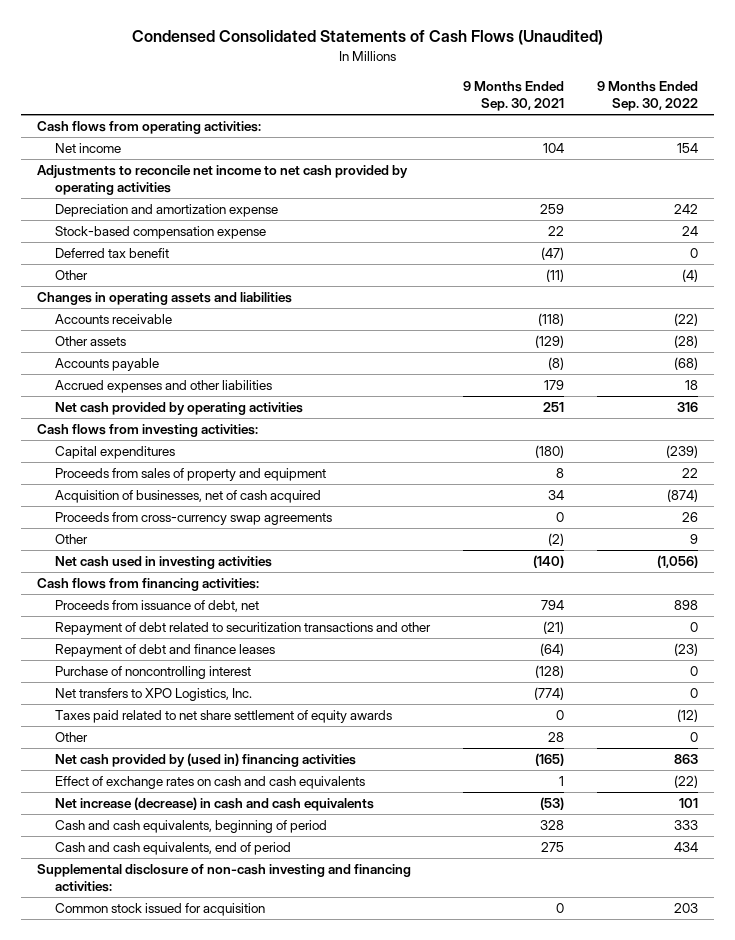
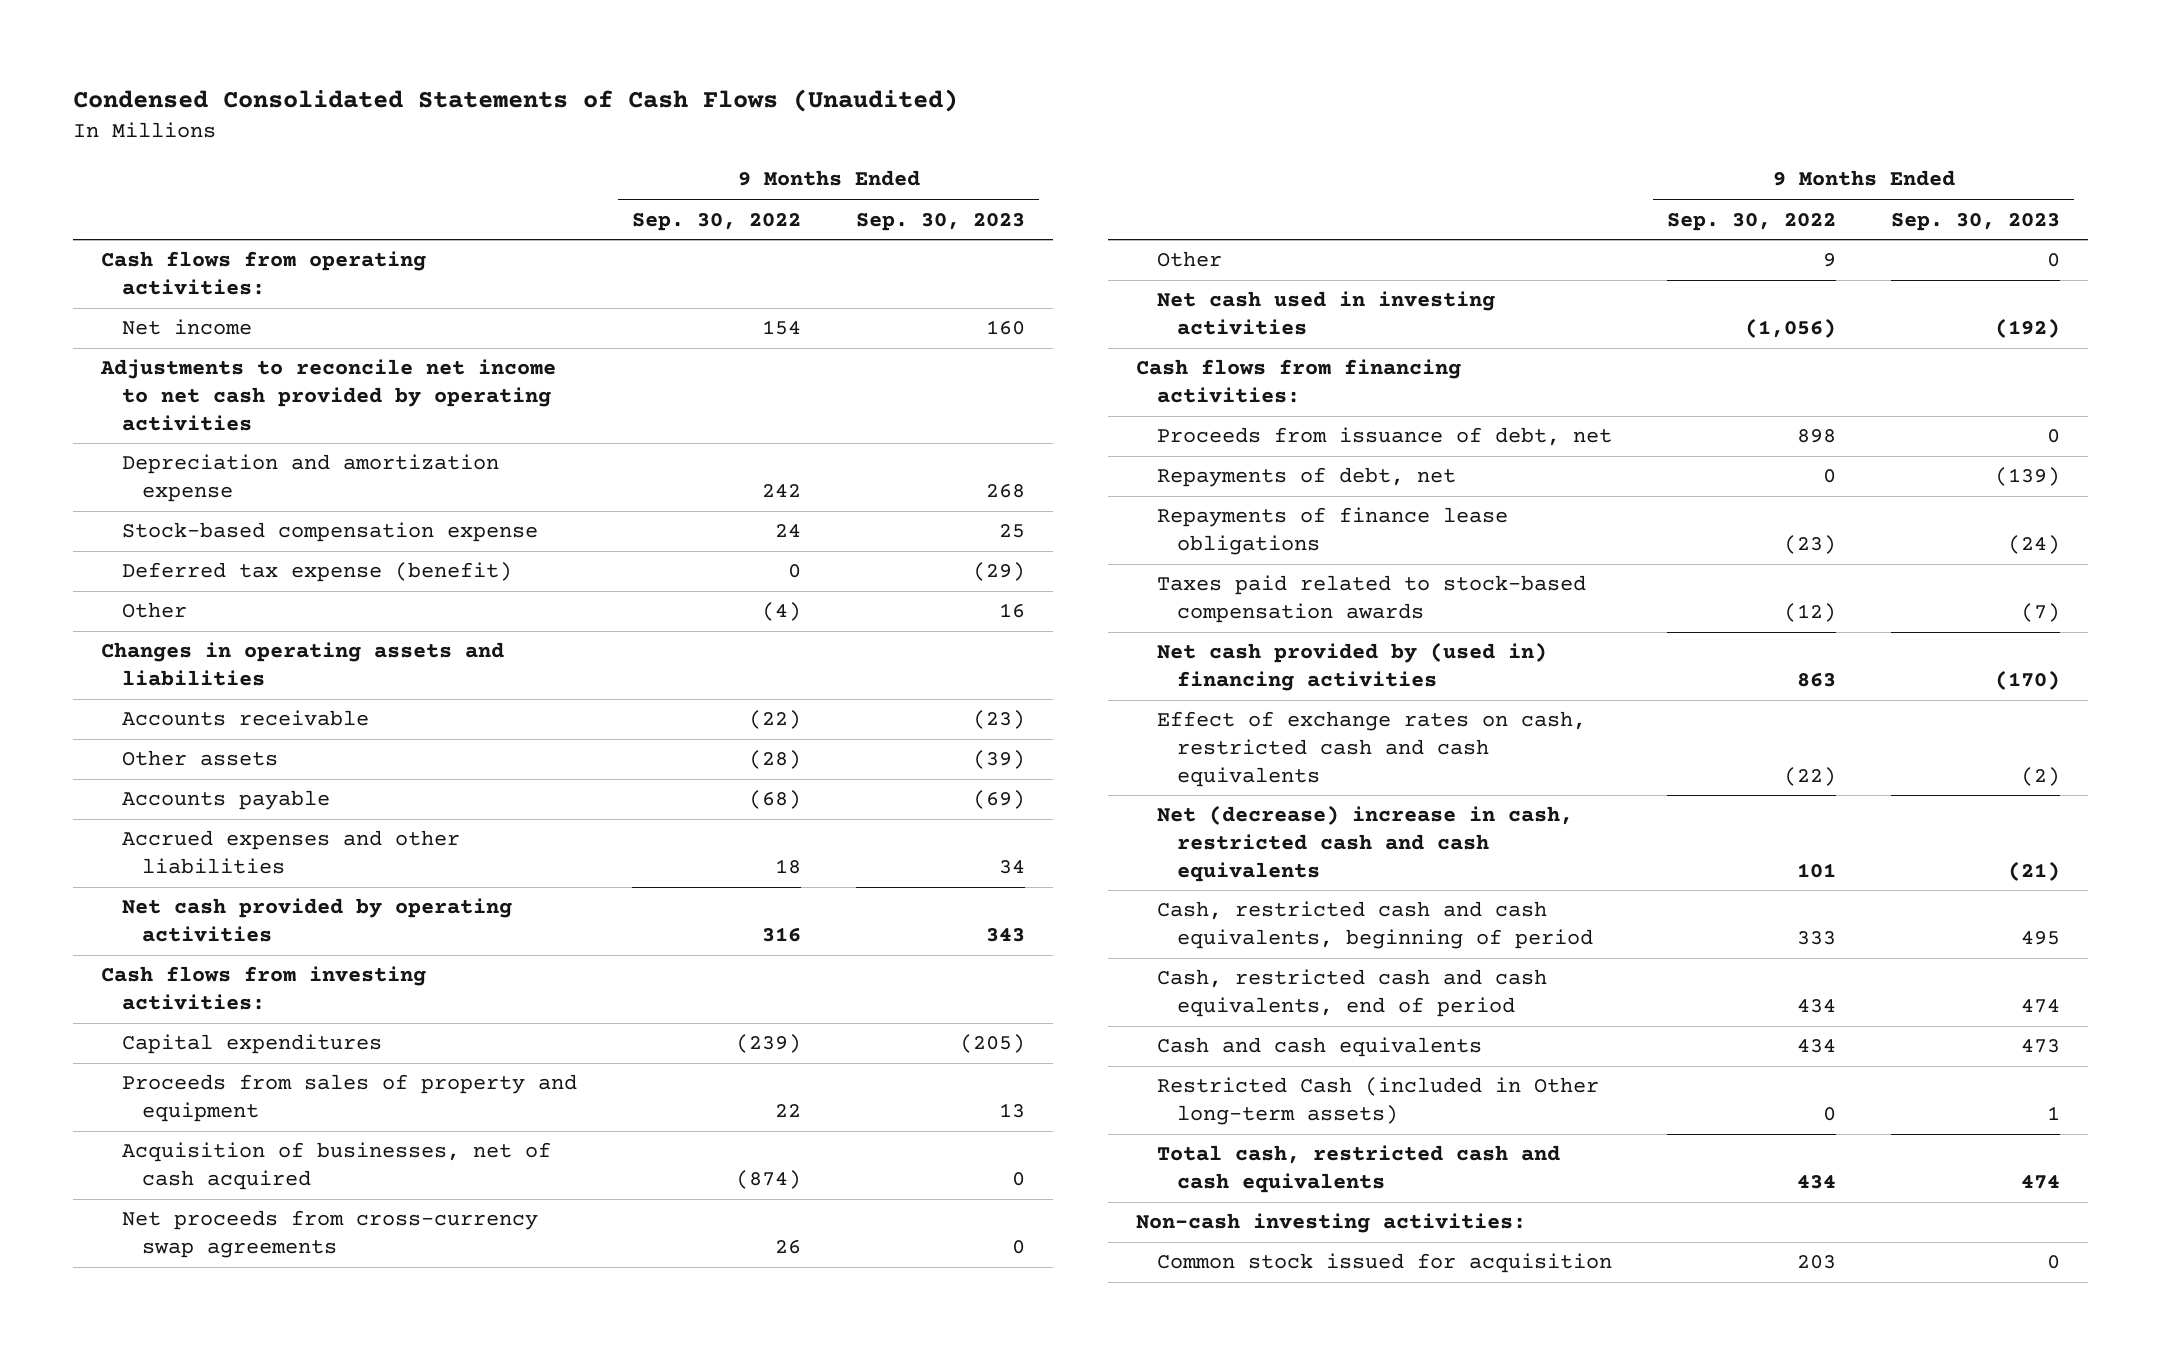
[463,80,565,112] 9 Months Ended Sep. 30, 2021 -> none
none -> [856,212,1026,231] Sep. 30, 2023
[55,247,170,258] Deferred tax benefit -> [121,562,512,583] Deferred tax expense (benefit)
[55,511,333,525] Proceeds from cross-currency swap agreements -> [121,1210,538,1259] Net proceeds from cross-currency swap agreements
[55,621,432,635] Repayment of debt related to securitization transactions and other -> none
[55,643,276,657] Repayment of debt and finance leases -> none
[55,665,252,679] Purchase of noncontrolling interest -> none
[55,687,253,701] Net transfers to XPO Logistics, Inc. -> none
[55,731,89,742] Other -> none
none -> [1156,467,1456,488] Repayments of debt, net
none -> [1156,507,1508,556] Repayments of finance lease obligations
[55,709,393,723] Taxes paid related to net share settlement of equity awards -> [1156,575,1586,624] Taxes paid related to stock-based compensation awards
[37,863,412,893] Supplemental disclosure of non-cash investing and financing activities: -> none
[55,775,366,789] Effect of exchange rates on cash and cash equivalents -> [1156,711,1586,787] Effect of exchange rates on cash, restricted cash and cash equivalents
[55,796,375,811] Net increase (decrease) in cash and cash equivalents -> [1156,805,1573,882] Net (decrease) increase in cash, restricted cash and cash equivalents
[55,819,328,833] Cash and cash equivalents, beginning of period -> [1156,901,1594,950] Cash, restricted cash and cash equivalents, beginning of period
[55,841,292,855] Cash and cash equivalents, end of period -> [1156,969,1547,1018] Cash, restricted cash and cash equivalents, end of period
none -> [1156,1037,1482,1058] Cash and cash equivalents
none -> [1156,1077,1599,1126] Restricted Cash (included in Other long-term assets)
none -> [1156,1145,1560,1194] Total cash, restricted cash and cash equivalents
none -> [1135,1213,1526,1234] Non-cash investing activities:

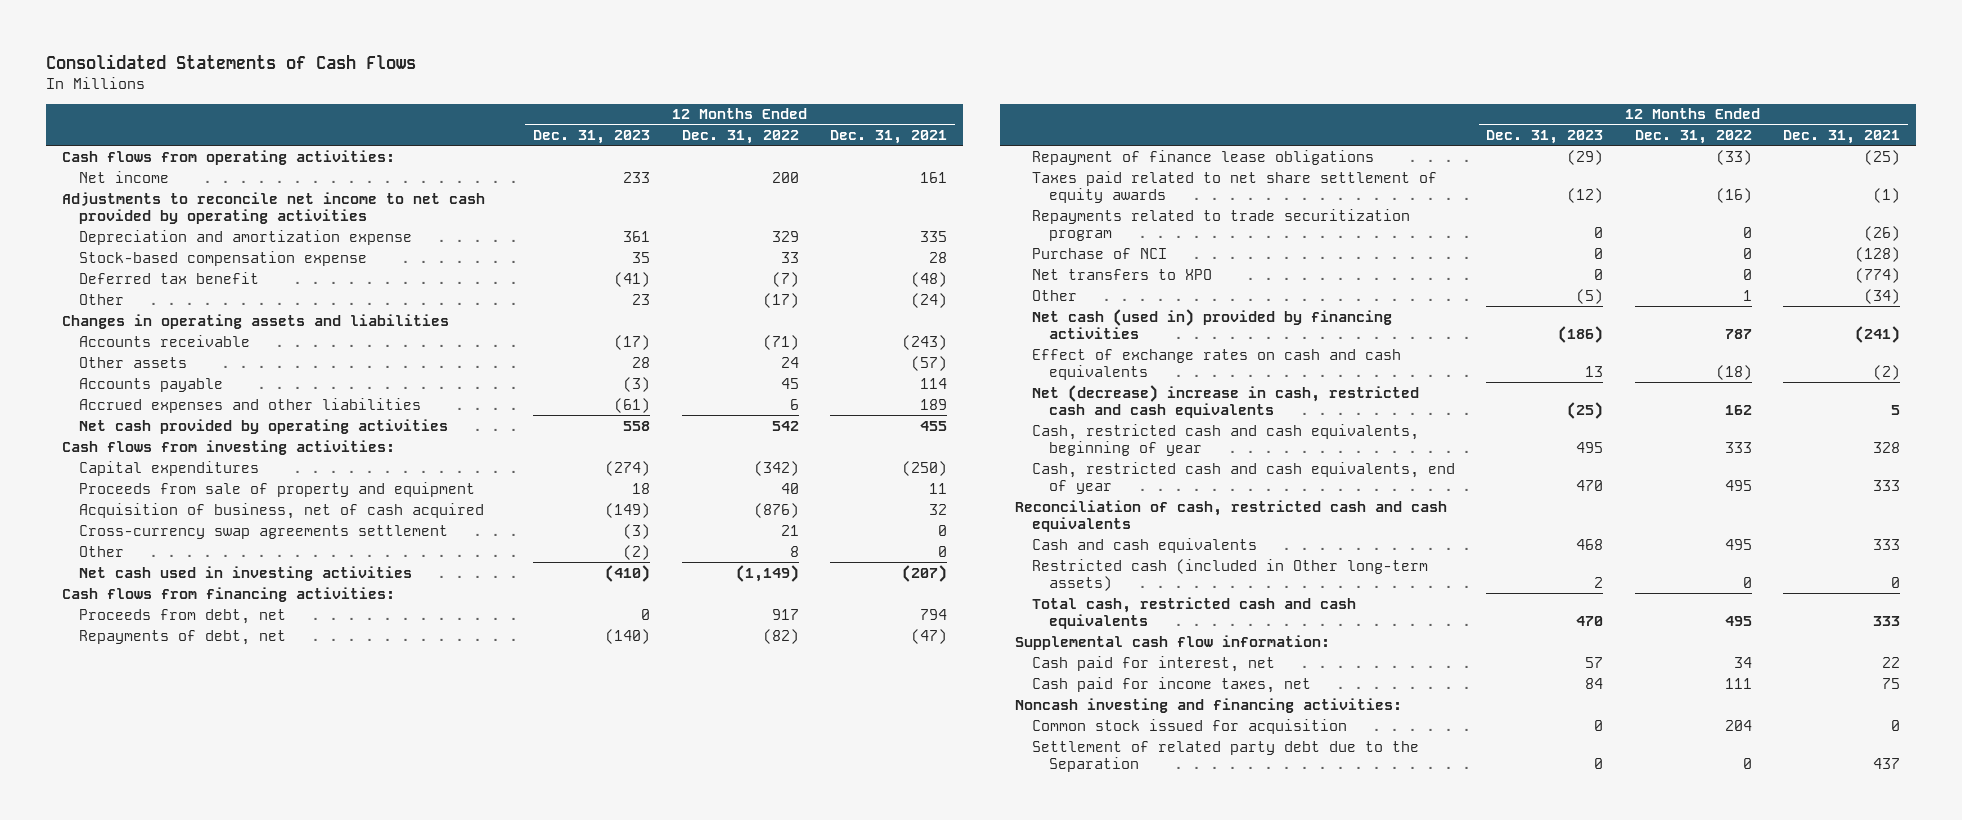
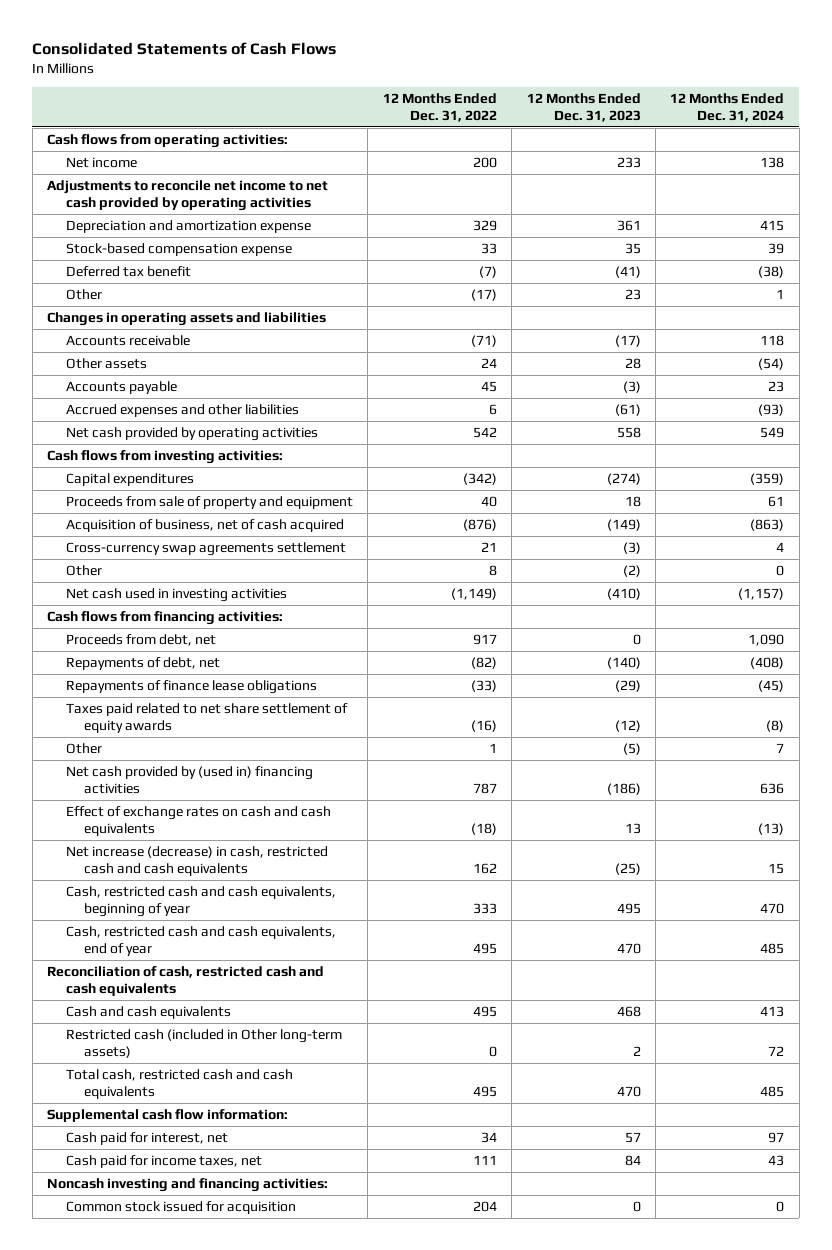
[830,129,948,144] Dec. 31, 2021 -> none
none -> [670,92,785,122] 12 Months Ended Dec. 31, 2024
[1031,149,1374,165] Repayment of finance lease obligations -> [65,680,317,695] Repayments of finance lease obligations
[1031,208,1410,241] Repayments related to trade securitization program -> none
[1031,247,1167,259] Purchase of NCI -> none
[1031,268,1212,280] Net transfers to XPO -> none
[1031,308,1392,339] Net cash (used in) provided by financing activities -> [65,766,313,795] Net cash provided by (used in) financing activities
[1031,384,1419,418] Net (decrease) increase in cash, restricted cash and cash equivalents -> [65,846,328,877] Net increase (decrease) in cash, restricted cash and cash equivalents
[1031,740,1419,772] Settlement of related party debt due to the Separation -> none

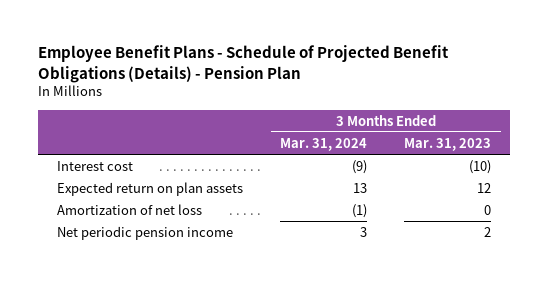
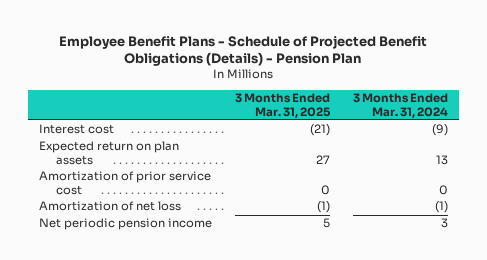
[404,137,492,151] Mar. 31, 2023 -> none
none -> [234,92,331,118] 3 Months Ended Mar. 31, 2025
none -> [39,171,212,195] Amortization of prior service cost

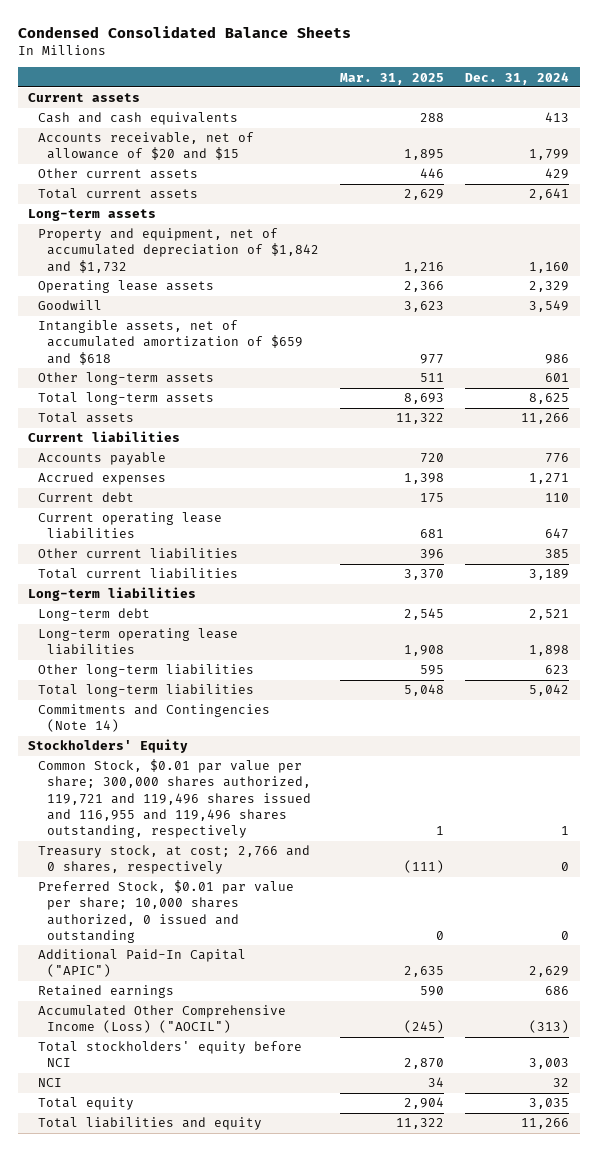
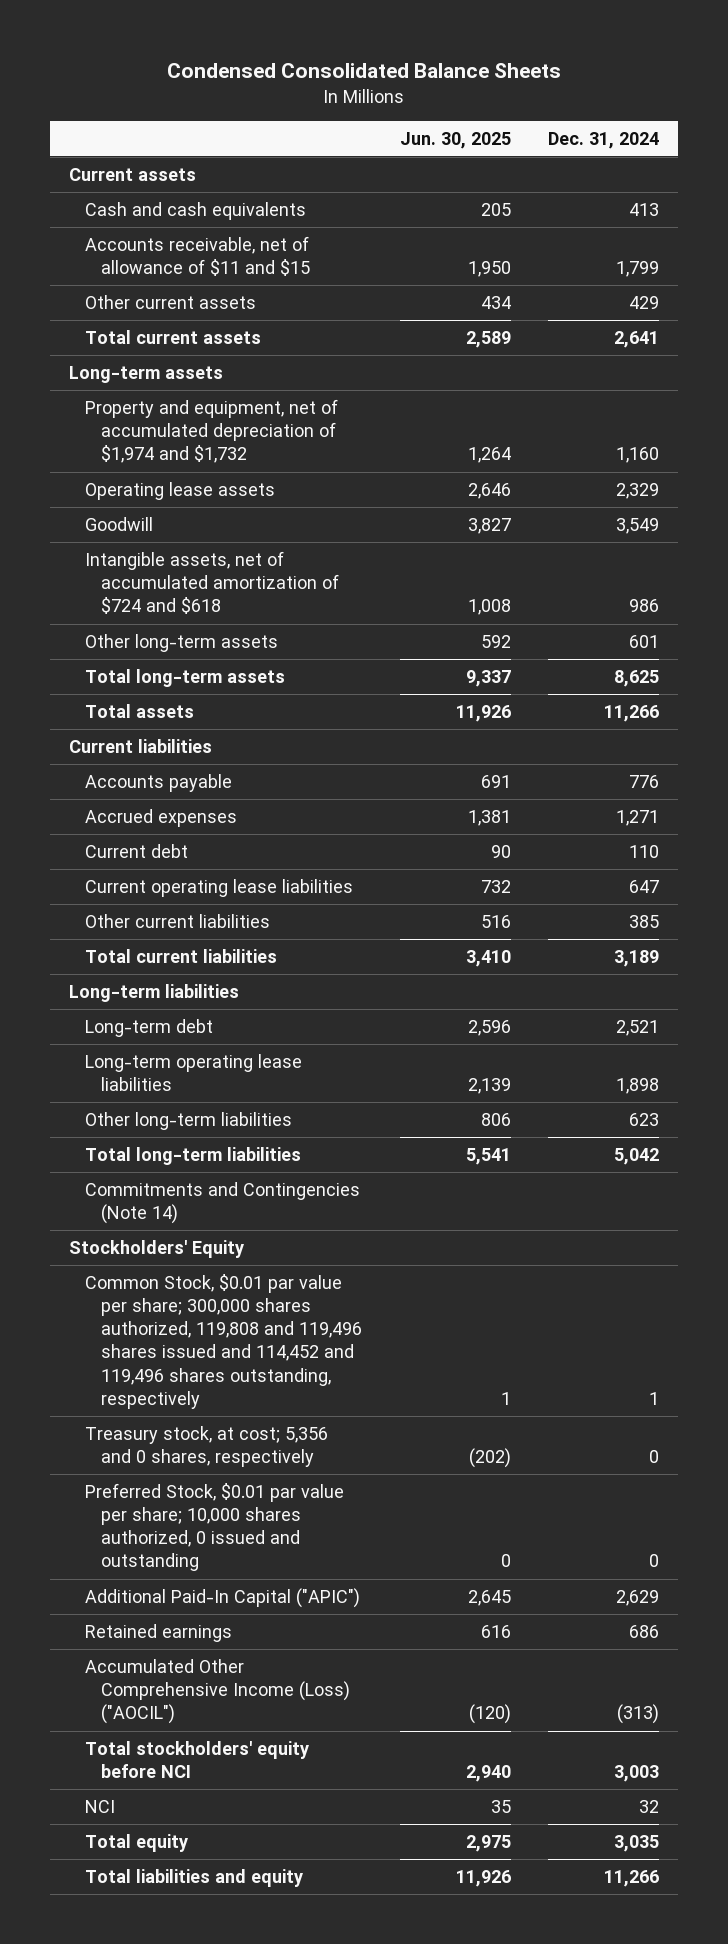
[340,72,445,85] Mar. 31, 2025 -> none
none -> [399,131,511,149] Jun. 30, 2025
[37,132,254,161] Accounts receivable, net of allowance of $20 and $15 -> [84,236,310,277] Accounts receivable, net of allowance of $11 and $15
[37,228,320,273] Property and equipment, net of accumulated depreciation of $1,842 and $1,732 -> [84,399,338,464] Property and equipment, net of accumulated depreciation of $1,974 and $1,732
[37,320,304,365] Intangible assets, net of accumulated amortization of $659 and $618 -> [84,551,339,615] Intangible assets, net of accumulated amortization of $724 and $618
[37,759,312,839] Common Stock, $0.01 par value per share; 300,000 shares authorized, 119,721 and 119,496 shares issued and 116,955 and 119,496 shares outstanding, respectively -> [84,1274,362,1409] Common Stock, $0.01 par value per share; 300,000 shares authorized, 119,808 and 119,496 shares issued and 114,452 and 119,496 shares outstanding, respectively
[37,845,310,875] Treasury stock, at cost; 2,766 and 0 shares, respectively -> [84,1426,328,1468] Treasury stock, at cost; 5,356 and 0 shares, respectively

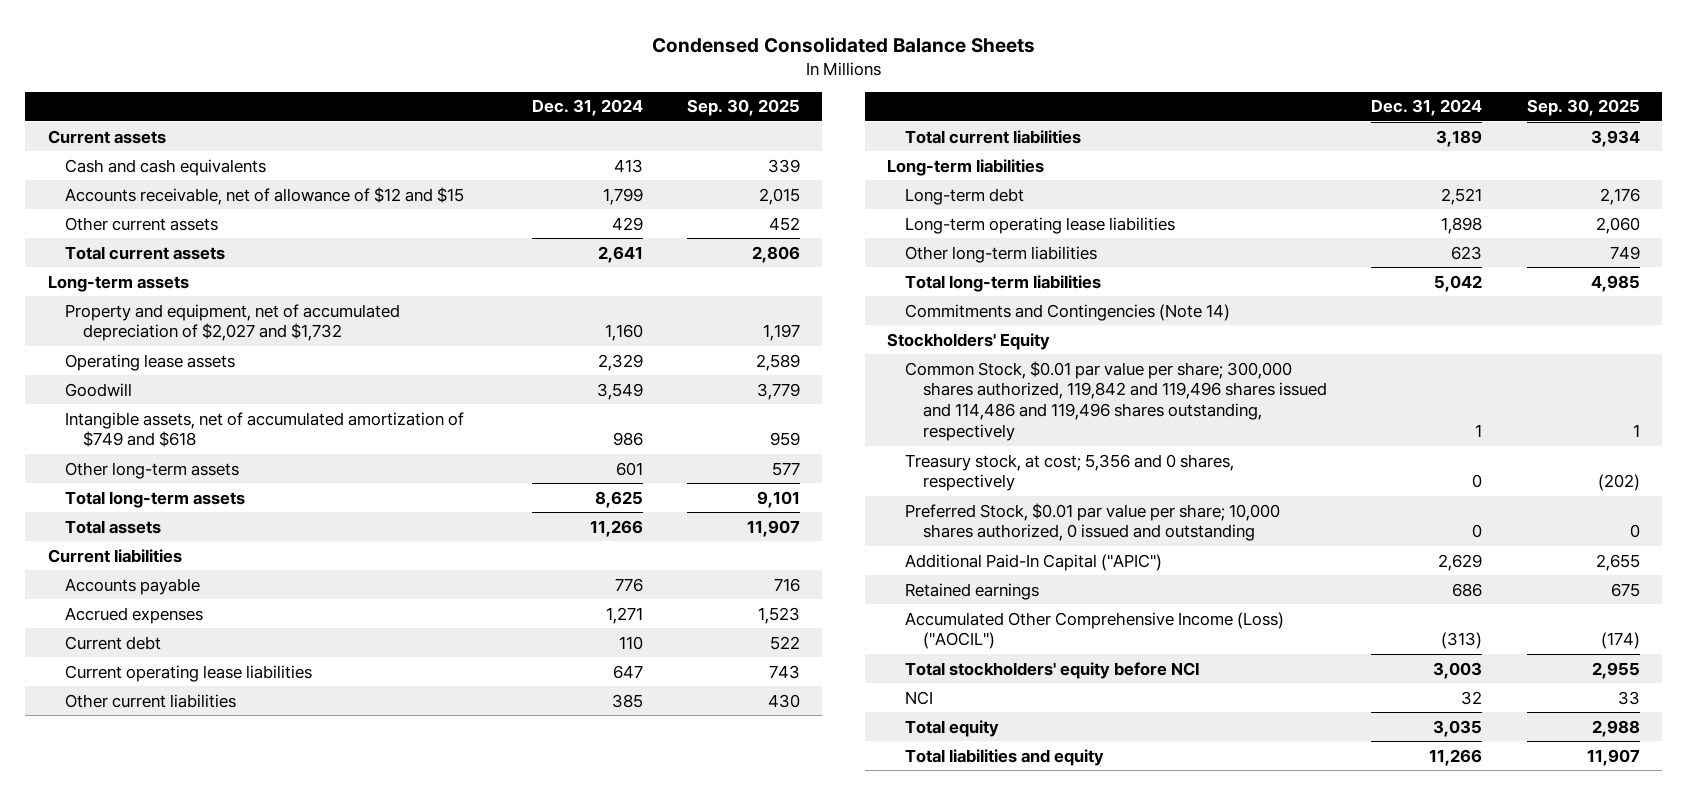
[399,131,511,149] Jun. 30, 2025 -> none
none -> [687,99,801,117] Sep. 30, 2025
[84,236,310,277] Accounts receivable, net of allowance of $11 and $15 -> [65,186,465,205] Accounts receivable, net of allowance of $12 and $15
[84,399,338,464] Property and equipment, net of accumulated depreciation of $1,974 and $1,732 -> [65,303,401,342] Property and equipment, net of accumulated depreciation of $2,027 and $1,732
[84,551,339,615] Intangible assets, net of accumulated amortization of $724 and $618 -> [65,411,465,448] Intangible assets, net of accumulated amortization of $749 and $618
[84,1274,362,1409] Common Stock, $0.01 par value per share; 300,000 shares authorized, 119,808 and 119,496 shares issued and 114,452 and 119,496 shares outstanding, respectively -> [904,360,1327,442] Common Stock, $0.01 par value per share; 300,000 shares authorized, 119,842 and 119,496 shares issued and 114,486 and 119,496 shares outstanding, respectively

